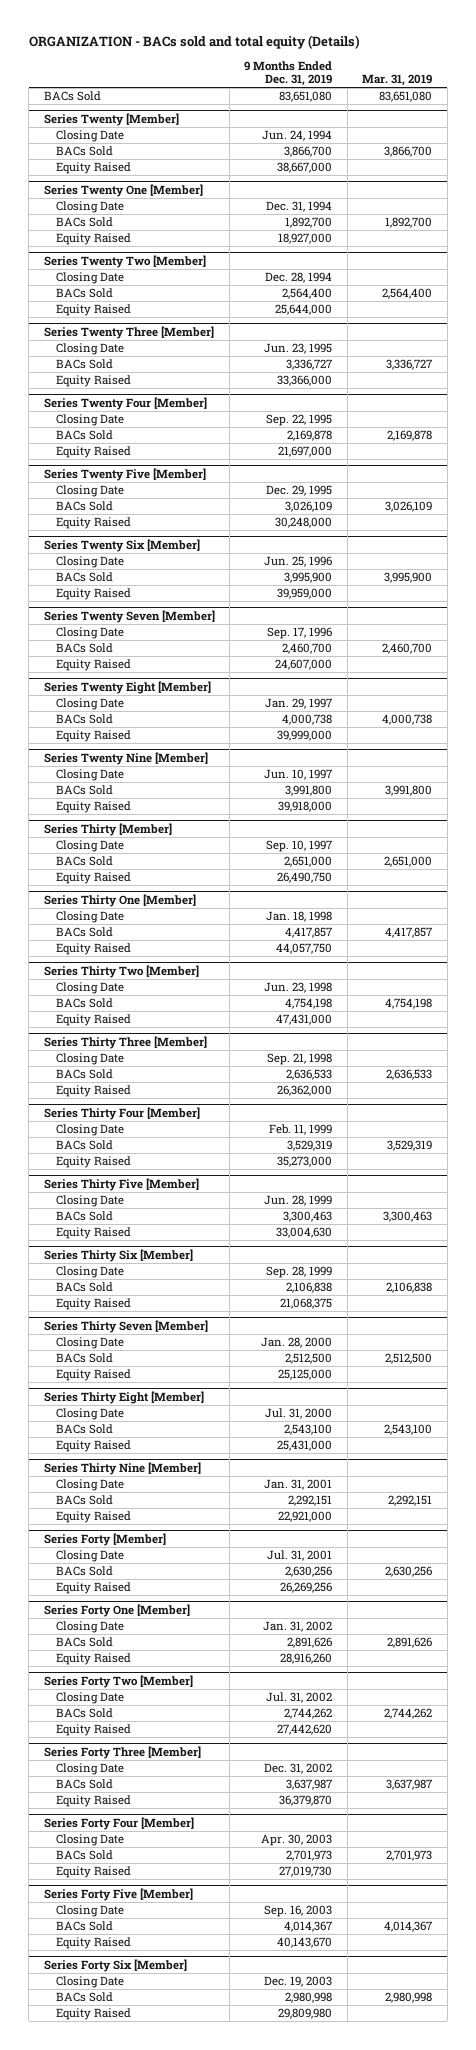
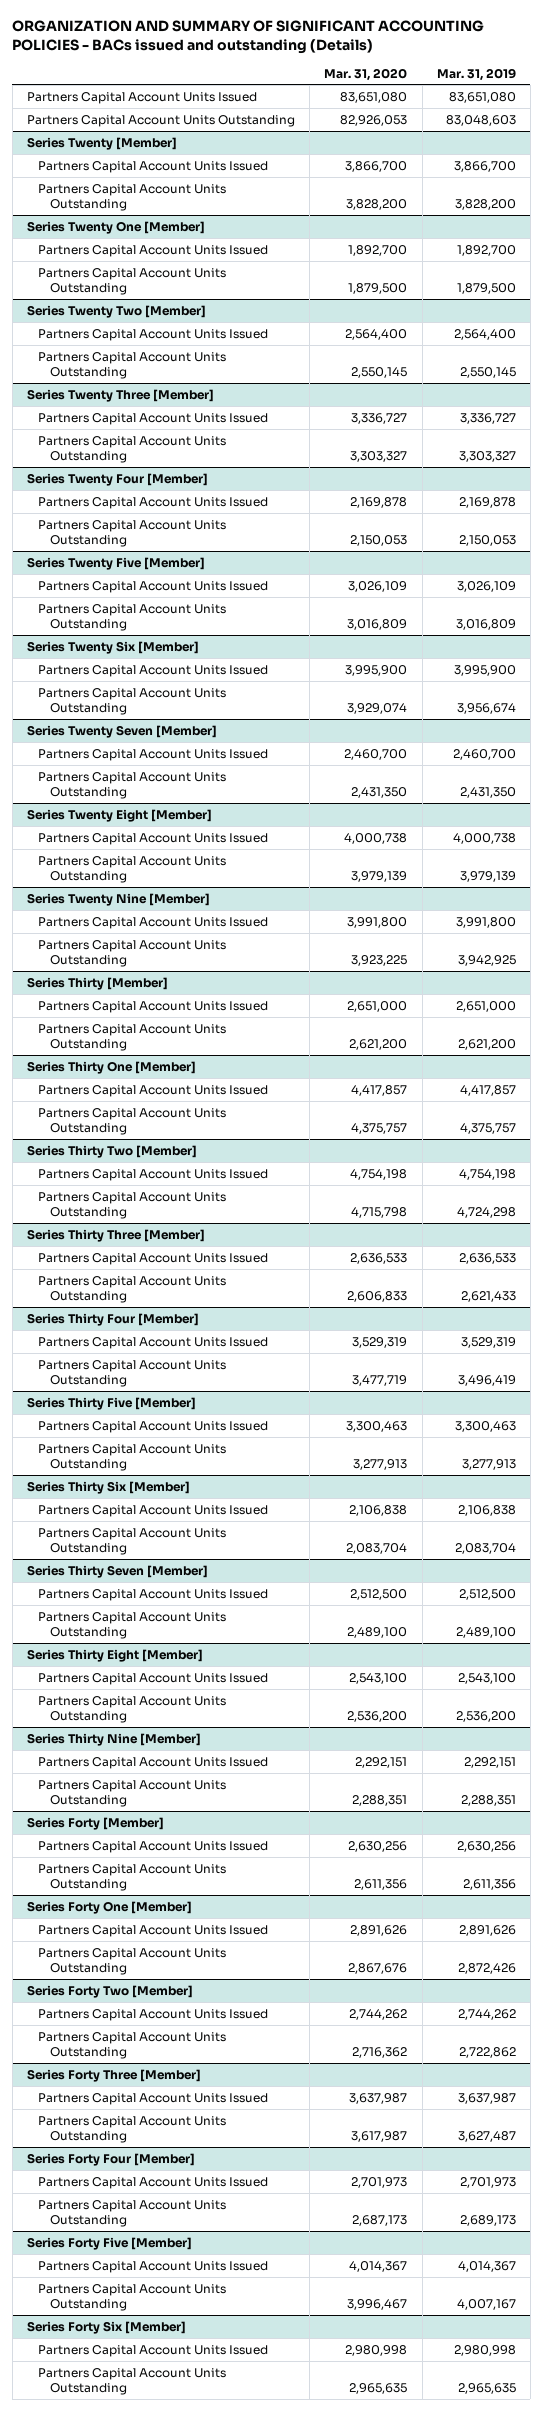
[28,35,360,50] ORGANIZATION - BACs sold and total equity (Details) -> [12,20,485,54] ORGANIZATION AND SUMMARY OF SIGNIFICANT ACCOUNTING POLICIES - BACs issued and outstanding (Details)
[244,60,333,87] 9 Months Ended Dec. 31, 2019 -> none
none -> [324,67,408,81] Mar. 31, 2020
[43,91,101,102] BACs Sold -> [27,91,258,104] Partners Capital Account Units Issued
none -> [27,114,296,127] Partners Capital Account Units Outstanding
[55,130,124,143] Closing Date -> none
[55,162,131,175] Equity Raised -> none
[55,146,113,157] BACs Sold -> [38,160,269,173] Partners Capital Account Units Issued
none -> [38,183,227,212] Partners Capital Account Units Outstanding
[55,201,124,214] Closing Date -> none
[55,233,131,246] Equity Raised -> none
[55,217,113,228] BACs Sold -> [38,244,269,257] Partners Capital Account Units Issued
none -> [38,267,227,296] Partners Capital Account Units Outstanding
[55,272,124,285] Closing Date -> none
[55,304,131,317] Equity Raised -> none
[55,288,113,299] BACs Sold -> [38,328,269,341] Partners Capital Account Units Issued
none -> [38,351,227,380] Partners Capital Account Units Outstanding
[55,343,124,356] Closing Date -> none
[55,375,131,388] Equity Raised -> none
[55,359,113,370] BACs Sold -> [38,412,269,425] Partners Capital Account Units Issued
none -> [38,435,227,464] Partners Capital Account Units Outstanding
[55,414,124,427] Closing Date -> none
[55,446,131,459] Equity Raised -> none
[55,430,113,441] BACs Sold -> [38,496,269,509] Partners Capital Account Units Issued
none -> [38,519,227,548] Partners Capital Account Units Outstanding
[55,485,124,498] Closing Date -> none
[55,517,131,530] Equity Raised -> none
[55,501,113,512] BACs Sold -> [38,580,269,593] Partners Capital Account Units Issued
none -> [38,603,227,632] Partners Capital Account Units Outstanding
[55,556,124,569] Closing Date -> none
[55,588,131,601] Equity Raised -> none
[55,572,113,583] BACs Sold -> [38,664,269,677] Partners Capital Account Units Issued
none -> [38,687,227,716] Partners Capital Account Units Outstanding
[55,627,124,640] Closing Date -> none
[55,659,131,672] Equity Raised -> none
[55,643,113,654] BACs Sold -> [38,748,269,761] Partners Capital Account Units Issued
none -> [38,771,227,800] Partners Capital Account Units Outstanding
[55,698,124,711] Closing Date -> none
[55,730,131,743] Equity Raised -> none
[55,714,113,725] BACs Sold -> [38,832,269,845] Partners Capital Account Units Issued
none -> [38,855,227,884] Partners Capital Account Units Outstanding
[55,769,124,782] Closing Date -> none
[55,801,131,814] Equity Raised -> none
[55,785,113,796] BACs Sold -> [38,916,269,929] Partners Capital Account Units Issued
none -> [38,939,227,968] Partners Capital Account Units Outstanding
[55,840,124,853] Closing Date -> none
[55,872,131,885] Equity Raised -> none
[55,856,113,867] BACs Sold -> [38,1000,269,1013] Partners Capital Account Units Issued
none -> [38,1023,227,1052] Partners Capital Account Units Outstanding
[55,911,124,924] Closing Date -> none
[55,943,131,956] Equity Raised -> none
[55,927,113,938] BACs Sold -> [38,1084,269,1097] Partners Capital Account Units Issued
none -> [38,1107,227,1136] Partners Capital Account Units Outstanding
[55,982,124,995] Closing Date -> none
[55,1014,131,1027] Equity Raised -> none
[55,998,113,1009] BACs Sold -> [38,1168,269,1181] Partners Capital Account Units Issued
none -> [38,1191,227,1220] Partners Capital Account Units Outstanding
[55,1053,124,1066] Closing Date -> none
[55,1085,131,1098] Equity Raised -> none
[55,1069,113,1080] BACs Sold -> [38,1252,269,1265] Partners Capital Account Units Issued
none -> [38,1275,227,1304] Partners Capital Account Units Outstanding
[55,1124,124,1137] Closing Date -> none
[55,1156,131,1169] Equity Raised -> none
[55,1140,113,1151] BACs Sold -> [38,1336,269,1349] Partners Capital Account Units Issued
none -> [38,1359,227,1388] Partners Capital Account Units Outstanding
[55,1195,124,1208] Closing Date -> none
[55,1227,131,1240] Equity Raised -> none
[55,1211,113,1222] BACs Sold -> [38,1420,269,1433] Partners Capital Account Units Issued
none -> [38,1443,227,1472] Partners Capital Account Units Outstanding
[55,1266,124,1279] Closing Date -> none
[55,1298,131,1311] Equity Raised -> none
[55,1282,113,1293] BACs Sold -> [38,1504,269,1517] Partners Capital Account Units Issued
none -> [38,1527,227,1556] Partners Capital Account Units Outstanding
[55,1337,124,1350] Closing Date -> none
[55,1369,131,1382] Equity Raised -> none
[55,1353,113,1364] BACs Sold -> [38,1588,269,1601] Partners Capital Account Units Issued
none -> [38,1611,227,1640] Partners Capital Account Units Outstanding
[55,1408,124,1421] Closing Date -> none
[55,1440,131,1453] Equity Raised -> none
[55,1424,113,1435] BACs Sold -> [38,1672,269,1685] Partners Capital Account Units Issued
none -> [38,1695,227,1724] Partners Capital Account Units Outstanding
[55,1479,124,1492] Closing Date -> none
[55,1511,131,1524] Equity Raised -> none
[55,1495,113,1506] BACs Sold -> [38,1756,269,1769] Partners Capital Account Units Issued
none -> [38,1779,227,1808] Partners Capital Account Units Outstanding
[55,1550,124,1563] Closing Date -> none
[55,1582,131,1595] Equity Raised -> none
[55,1566,113,1577] BACs Sold -> [38,1840,269,1853] Partners Capital Account Units Issued
none -> [38,1863,227,1892] Partners Capital Account Units Outstanding
[55,1621,124,1634] Closing Date -> none
[55,1653,131,1666] Equity Raised -> none
[55,1637,113,1648] BACs Sold -> [38,1924,269,1937] Partners Capital Account Units Issued
none -> [38,1947,227,1976] Partners Capital Account Units Outstanding
[55,1692,124,1705] Closing Date -> none
[55,1724,131,1737] Equity Raised -> none
[55,1708,113,1719] BACs Sold -> [38,2008,269,2021] Partners Capital Account Units Issued
none -> [38,2031,227,2060] Partners Capital Account Units Outstanding
[55,1763,124,1776] Closing Date -> none
[55,1795,131,1808] Equity Raised -> none
[55,1779,113,1790] BACs Sold -> [38,2092,269,2105] Partners Capital Account Units Issued
none -> [38,2115,227,2144] Partners Capital Account Units Outstanding
[55,1834,124,1847] Closing Date -> none
[55,1866,131,1879] Equity Raised -> none
[55,1850,113,1861] BACs Sold -> [38,2176,269,2189] Partners Capital Account Units Issued
none -> [38,2199,227,2228] Partners Capital Account Units Outstanding
[55,1905,124,1918] Closing Date -> none
[55,1937,131,1950] Equity Raised -> none
[55,1921,113,1932] BACs Sold -> [38,2260,269,2273] Partners Capital Account Units Issued
none -> [38,2283,227,2312] Partners Capital Account Units Outstanding
[55,1976,124,1989] Closing Date -> none
[55,2008,131,2021] Equity Raised -> none
[55,1992,113,2003] BACs Sold -> [38,2344,269,2357] Partners Capital Account Units Issued
none -> [38,2367,227,2396] Partners Capital Account Units Outstanding

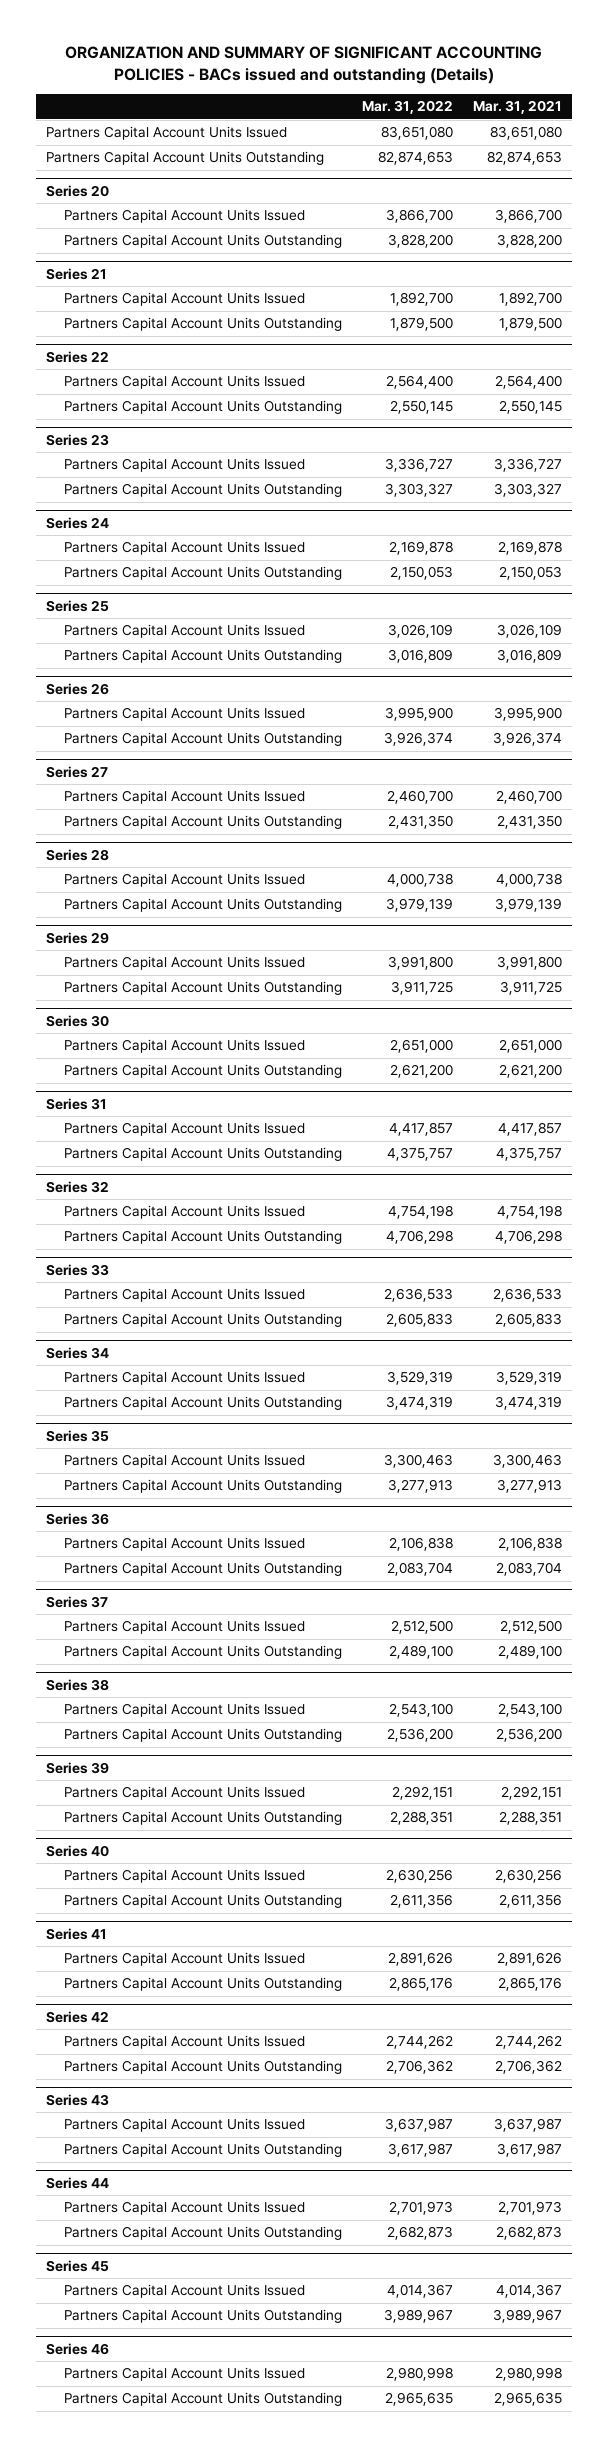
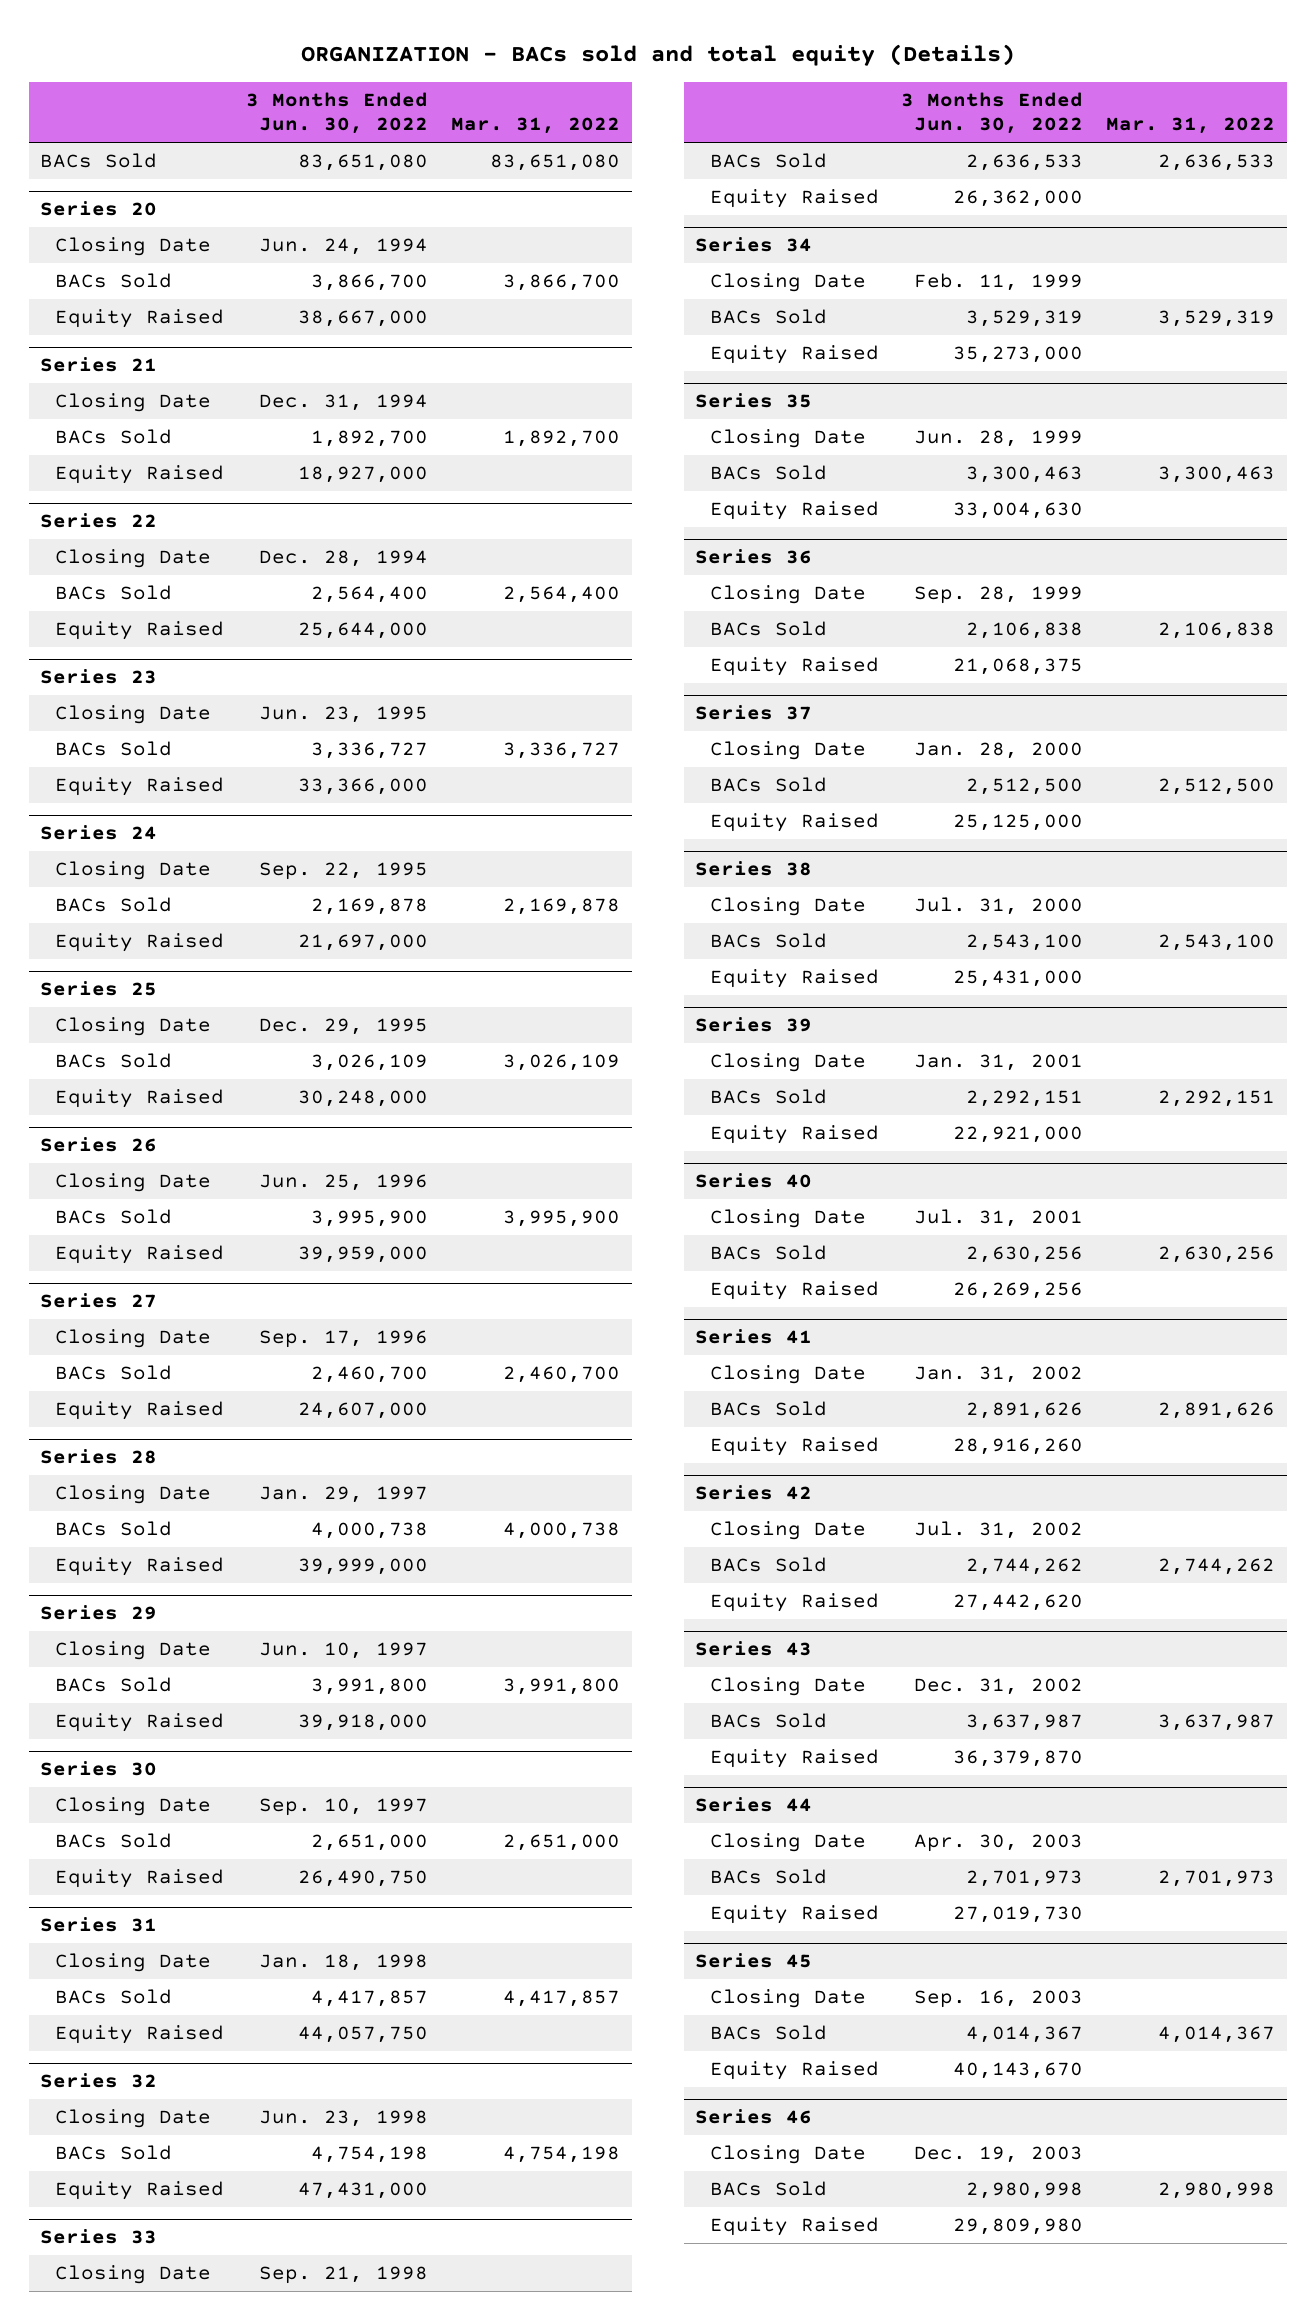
[65,46,543,84] ORGANIZATION AND SUMMARY OF SIGNIFICANT ACCOUNTING POLICIES - BACs issued and outstanding (Details) -> [300,43,1015,66] ORGANIZATION - BACs sold and total equity (Details)
[472,100,562,115] Mar. 31, 2021 -> none
none -> [246,91,429,135] 3 Months Ended Jun. 30, 2022
[46,151,325,166] Partners Capital Account Units Outstanding -> none
[46,126,288,141] Partners Capital Account Units Issued -> [39,153,157,169] BACs Sold
[63,234,342,249] Partners Capital Account Units Outstanding -> none
none -> [54,237,211,257] Closing Date
[63,209,305,224] Partners Capital Account Units Issued -> [54,273,172,289] BACs Sold
none -> [54,309,224,329] Equity Raised
[63,317,342,332] Partners Capital Account Units Outstanding -> none
none -> [54,393,211,413] Closing Date
[63,292,305,307] Partners Capital Account Units Issued -> [54,429,172,445] BACs Sold
none -> [54,465,224,485] Equity Raised
[63,400,342,415] Partners Capital Account Units Outstanding -> none
none -> [54,549,211,569] Closing Date
[63,375,305,390] Partners Capital Account Units Issued -> [54,585,172,601] BACs Sold
none -> [54,621,224,641] Equity Raised
[63,483,342,498] Partners Capital Account Units Outstanding -> none
none -> [54,705,211,725] Closing Date
[63,458,305,473] Partners Capital Account Units Issued -> [54,741,172,757] BACs Sold
none -> [54,777,224,797] Equity Raised
[63,566,342,581] Partners Capital Account Units Outstanding -> none
none -> [54,861,211,881] Closing Date
[63,541,305,556] Partners Capital Account Units Issued -> [54,897,172,913] BACs Sold
none -> [54,933,224,953] Equity Raised
[63,649,342,664] Partners Capital Account Units Outstanding -> none
none -> [54,1017,211,1037] Closing Date
[63,624,305,639] Partners Capital Account Units Issued -> [54,1053,172,1069] BACs Sold
none -> [54,1089,224,1109] Equity Raised
[63,732,342,747] Partners Capital Account Units Outstanding -> none
none -> [54,1173,211,1193] Closing Date
[63,707,305,722] Partners Capital Account Units Issued -> [54,1209,172,1225] BACs Sold
none -> [54,1245,224,1265] Equity Raised
[63,815,342,830] Partners Capital Account Units Outstanding -> none
none -> [54,1329,211,1349] Closing Date
[63,790,305,805] Partners Capital Account Units Issued -> [54,1365,172,1381] BACs Sold
none -> [54,1401,224,1421] Equity Raised
[63,898,342,913] Partners Capital Account Units Outstanding -> none
none -> [54,1485,211,1505] Closing Date
[63,873,305,888] Partners Capital Account Units Issued -> [54,1521,172,1537] BACs Sold
none -> [54,1557,224,1577] Equity Raised
[63,981,342,996] Partners Capital Account Units Outstanding -> none
none -> [54,1641,211,1661] Closing Date
[63,956,305,971] Partners Capital Account Units Issued -> [54,1677,172,1693] BACs Sold
none -> [54,1713,224,1733] Equity Raised
[63,1064,342,1079] Partners Capital Account Units Outstanding -> none
none -> [54,1797,211,1817] Closing Date
[63,1039,305,1054] Partners Capital Account Units Issued -> [54,1833,172,1849] BACs Sold
none -> [54,1869,224,1889] Equity Raised
[63,1147,342,1162] Partners Capital Account Units Outstanding -> none
none -> [54,1953,211,1973] Closing Date
[63,1122,305,1137] Partners Capital Account Units Issued -> [54,1989,172,2005] BACs Sold
none -> [54,2025,224,2045] Equity Raised
[63,1230,342,1245] Partners Capital Account Units Outstanding -> none
none -> [54,2109,211,2129] Closing Date
[63,1205,305,1220] Partners Capital Account Units Issued -> [54,2145,172,2161] BACs Sold
none -> [54,2181,224,2201] Equity Raised
[63,1313,342,1328] Partners Capital Account Units Outstanding -> none
none -> [54,2265,211,2285] Closing Date
[63,1288,305,1303] Partners Capital Account Units Issued -> [709,153,827,169] BACs Sold
none -> [709,189,879,209] Equity Raised
[63,1396,342,1411] Partners Capital Account Units Outstanding -> none
none -> [709,273,866,293] Closing Date
[63,1371,305,1386] Partners Capital Account Units Issued -> [709,309,827,325] BACs Sold
none -> [709,345,879,365] Equity Raised
[63,1479,342,1494] Partners Capital Account Units Outstanding -> none
none -> [709,429,866,449] Closing Date
[63,1454,305,1469] Partners Capital Account Units Issued -> [709,465,827,481] BACs Sold
none -> [709,501,879,521] Equity Raised
[63,1562,342,1577] Partners Capital Account Units Outstanding -> none
none -> [709,585,866,605] Closing Date
[63,1537,305,1552] Partners Capital Account Units Issued -> [709,621,827,637] BACs Sold
none -> [709,657,879,677] Equity Raised
[63,1645,342,1660] Partners Capital Account Units Outstanding -> none
none -> [709,741,866,761] Closing Date
[63,1620,305,1635] Partners Capital Account Units Issued -> [709,777,827,793] BACs Sold
none -> [709,813,879,833] Equity Raised
[63,1728,342,1743] Partners Capital Account Units Outstanding -> none
none -> [709,897,866,917] Closing Date
[63,1703,305,1718] Partners Capital Account Units Issued -> [709,933,827,949] BACs Sold
none -> [709,969,879,989] Equity Raised
[63,1811,342,1826] Partners Capital Account Units Outstanding -> none
none -> [709,1053,866,1073] Closing Date
[63,1786,305,1801] Partners Capital Account Units Issued -> [709,1089,827,1105] BACs Sold
none -> [709,1125,879,1145] Equity Raised
[63,1894,342,1909] Partners Capital Account Units Outstanding -> none
none -> [709,1209,866,1229] Closing Date
[63,1869,305,1884] Partners Capital Account Units Issued -> [709,1245,827,1261] BACs Sold
none -> [709,1281,879,1301] Equity Raised
[63,1977,342,1992] Partners Capital Account Units Outstanding -> none
none -> [709,1365,866,1385] Closing Date
[63,1952,305,1967] Partners Capital Account Units Issued -> [709,1401,827,1417] BACs Sold
none -> [709,1437,879,1457] Equity Raised
[63,2060,342,2075] Partners Capital Account Units Outstanding -> none
none -> [709,1521,866,1541] Closing Date
[63,2035,305,2050] Partners Capital Account Units Issued -> [709,1557,827,1573] BACs Sold
none -> [709,1593,879,1613] Equity Raised
[63,2143,342,2158] Partners Capital Account Units Outstanding -> none
none -> [709,1677,866,1697] Closing Date
[63,2118,305,2133] Partners Capital Account Units Issued -> [709,1713,827,1729] BACs Sold
none -> [709,1749,879,1769] Equity Raised
[63,2226,342,2241] Partners Capital Account Units Outstanding -> none
none -> [709,1833,866,1853] Closing Date
[63,2201,305,2216] Partners Capital Account Units Issued -> [709,1869,827,1885] BACs Sold
none -> [709,1905,879,1925] Equity Raised
[63,2309,342,2324] Partners Capital Account Units Outstanding -> none
none -> [709,1989,866,2009] Closing Date
[63,2284,305,2299] Partners Capital Account Units Issued -> [709,2025,827,2041] BACs Sold
none -> [709,2061,879,2081] Equity Raised
[63,2392,342,2407] Partners Capital Account Units Outstanding -> none
none -> [709,2145,866,2165] Closing Date
[63,2367,305,2382] Partners Capital Account Units Issued -> [709,2181,827,2197] BACs Sold
none -> [709,2217,879,2237] Equity Raised

